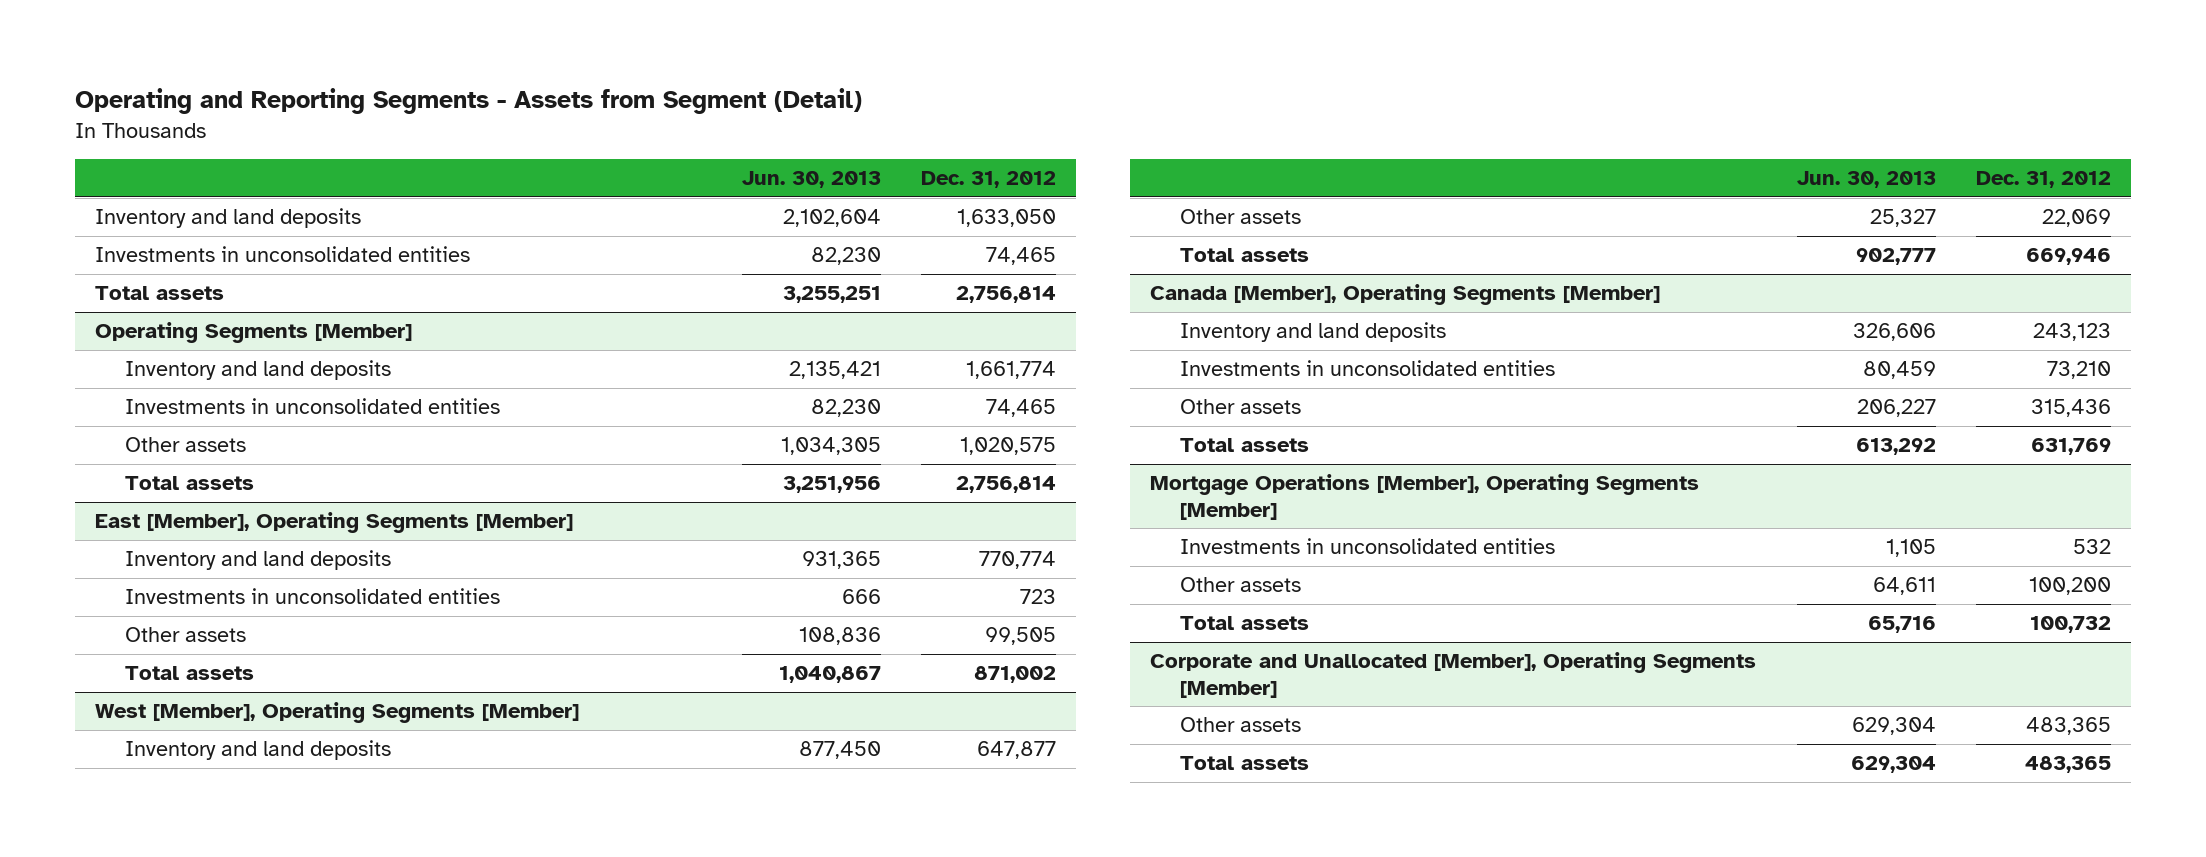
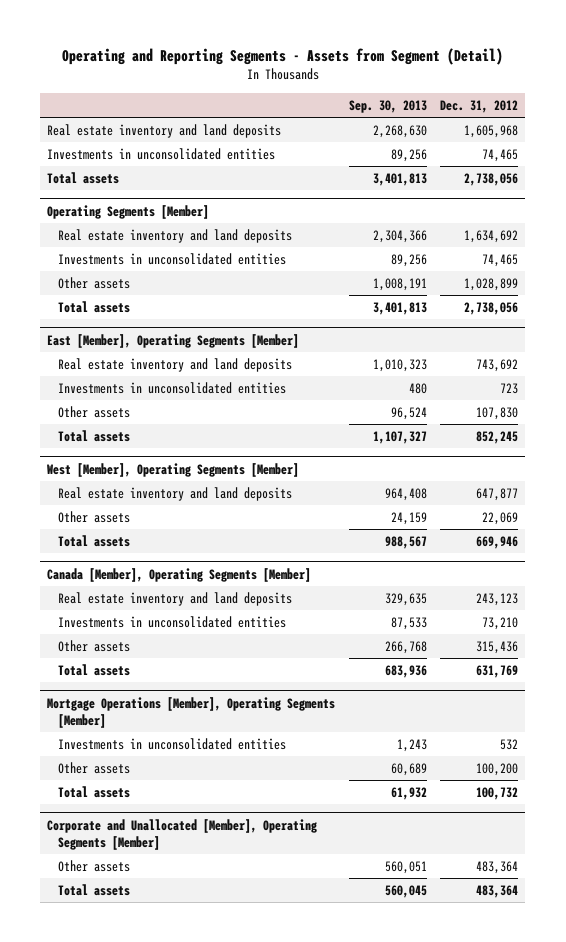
[741,171,881,189] Jun. 30, 2013 -> none
none -> [348,99,427,113] Sep. 30, 2013
[95,208,362,229] Inventory and land deposits -> [47,123,282,138] Real estate inventory and land deposits
[956,209,1056,228] 1,633,050 -> [464,124,519,138] 1,605,968
[955,286,1056,304] 2,756,814 -> [464,172,519,186] 2,738,056
[125,360,392,381] Inventory and land deposits -> [57,228,292,243] Real estate inventory and land deposits
[965,361,1056,380] 1,661,774 -> [464,229,519,243] 1,634,692
[959,437,1056,456] 1,020,575 -> [464,277,519,291] 1,028,899
[955,476,1056,494] 2,756,814 -> [464,301,519,315] 2,738,056
[125,550,392,571] Inventory and land deposits -> [57,357,292,372] Real estate inventory and land deposits
[978,551,1056,570] 770,774 -> [476,358,519,372] 743,692
[984,627,1056,646] 99,505 -> [476,406,519,420] 107,830
[973,666,1056,684] 871,002 -> [476,430,519,444] 852,245
[125,740,392,761] Inventory and land deposits -> [57,486,292,501] Real estate inventory and land deposits
[1180,322,1447,343] Inventory and land deposits -> [57,591,292,606] Real estate inventory and land deposits
[2026,717,2112,736] 483,365 -> [476,860,519,874] 483,364
[2025,756,2112,774] 483,365 -> [476,884,519,898] 483,364

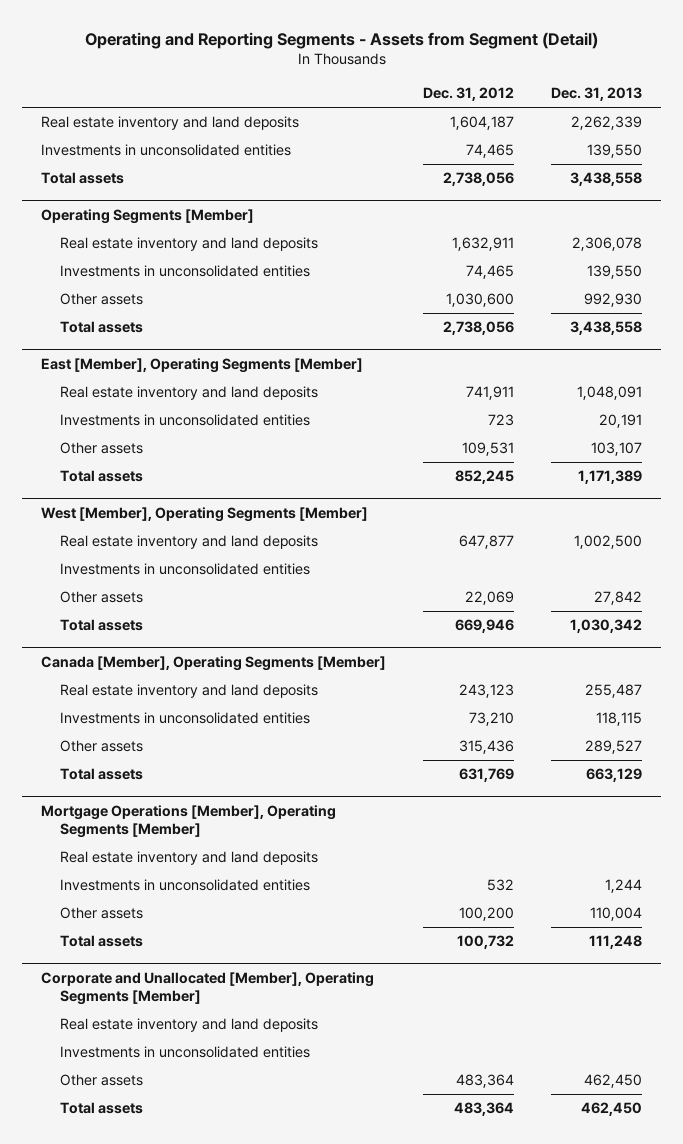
[348,99,427,113] Sep. 30, 2013 -> none
none -> [551,87,643,102] Dec. 31, 2013
[464,124,519,138] 1,605,968 -> [450,116,515,131] 1,604,187
[464,229,519,243] 1,634,692 -> [452,237,515,252] 1,632,911
[464,277,519,291] 1,028,899 -> [446,293,515,308] 1,030,600
[476,358,519,372] 743,692 -> [466,386,515,401] 741,911
[476,406,519,420] 107,830 -> [462,442,515,457] 109,531
none -> [59,563,310,576] Investments in unconsolidated entities
none -> [59,851,318,866] Real estate inventory and land deposits
none -> [59,1018,318,1033] Real estate inventory and land deposits
none -> [59,1046,310,1059] Investments in unconsolidated entities

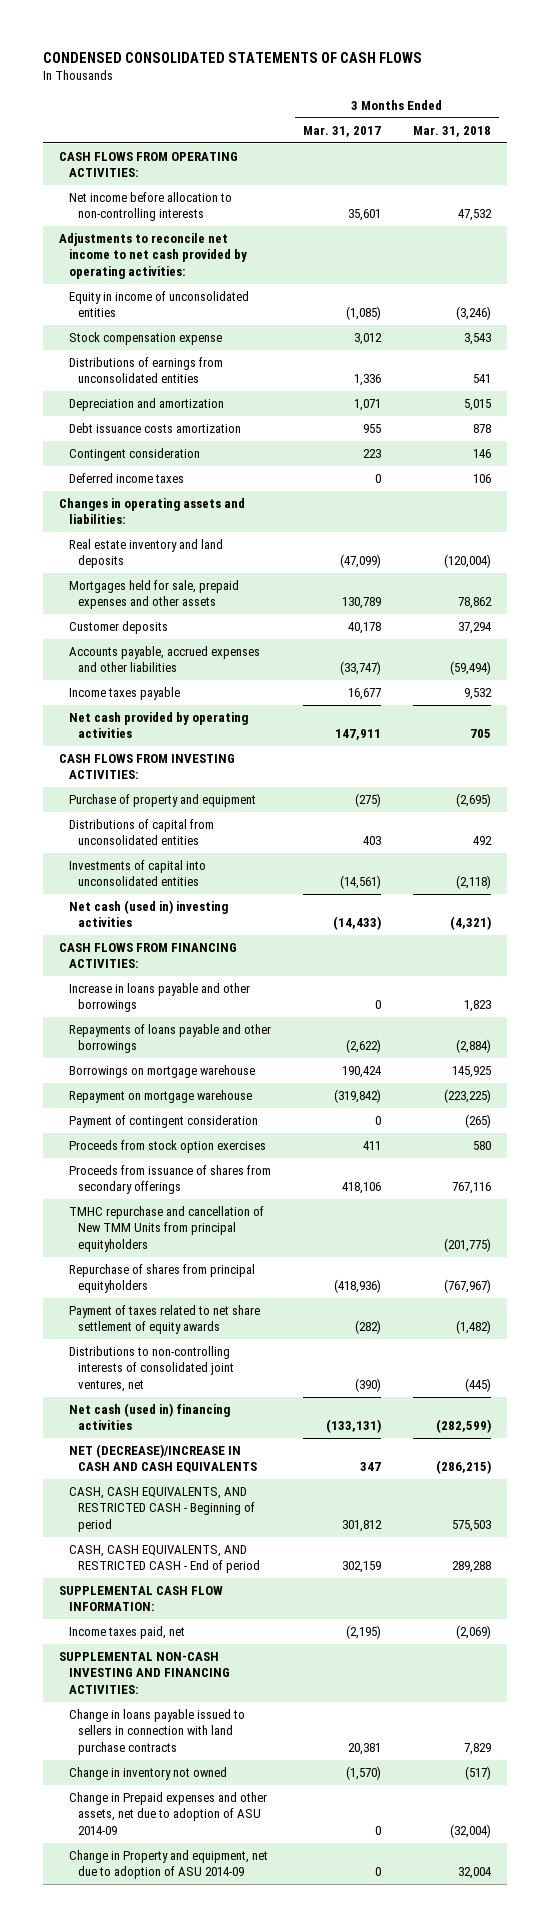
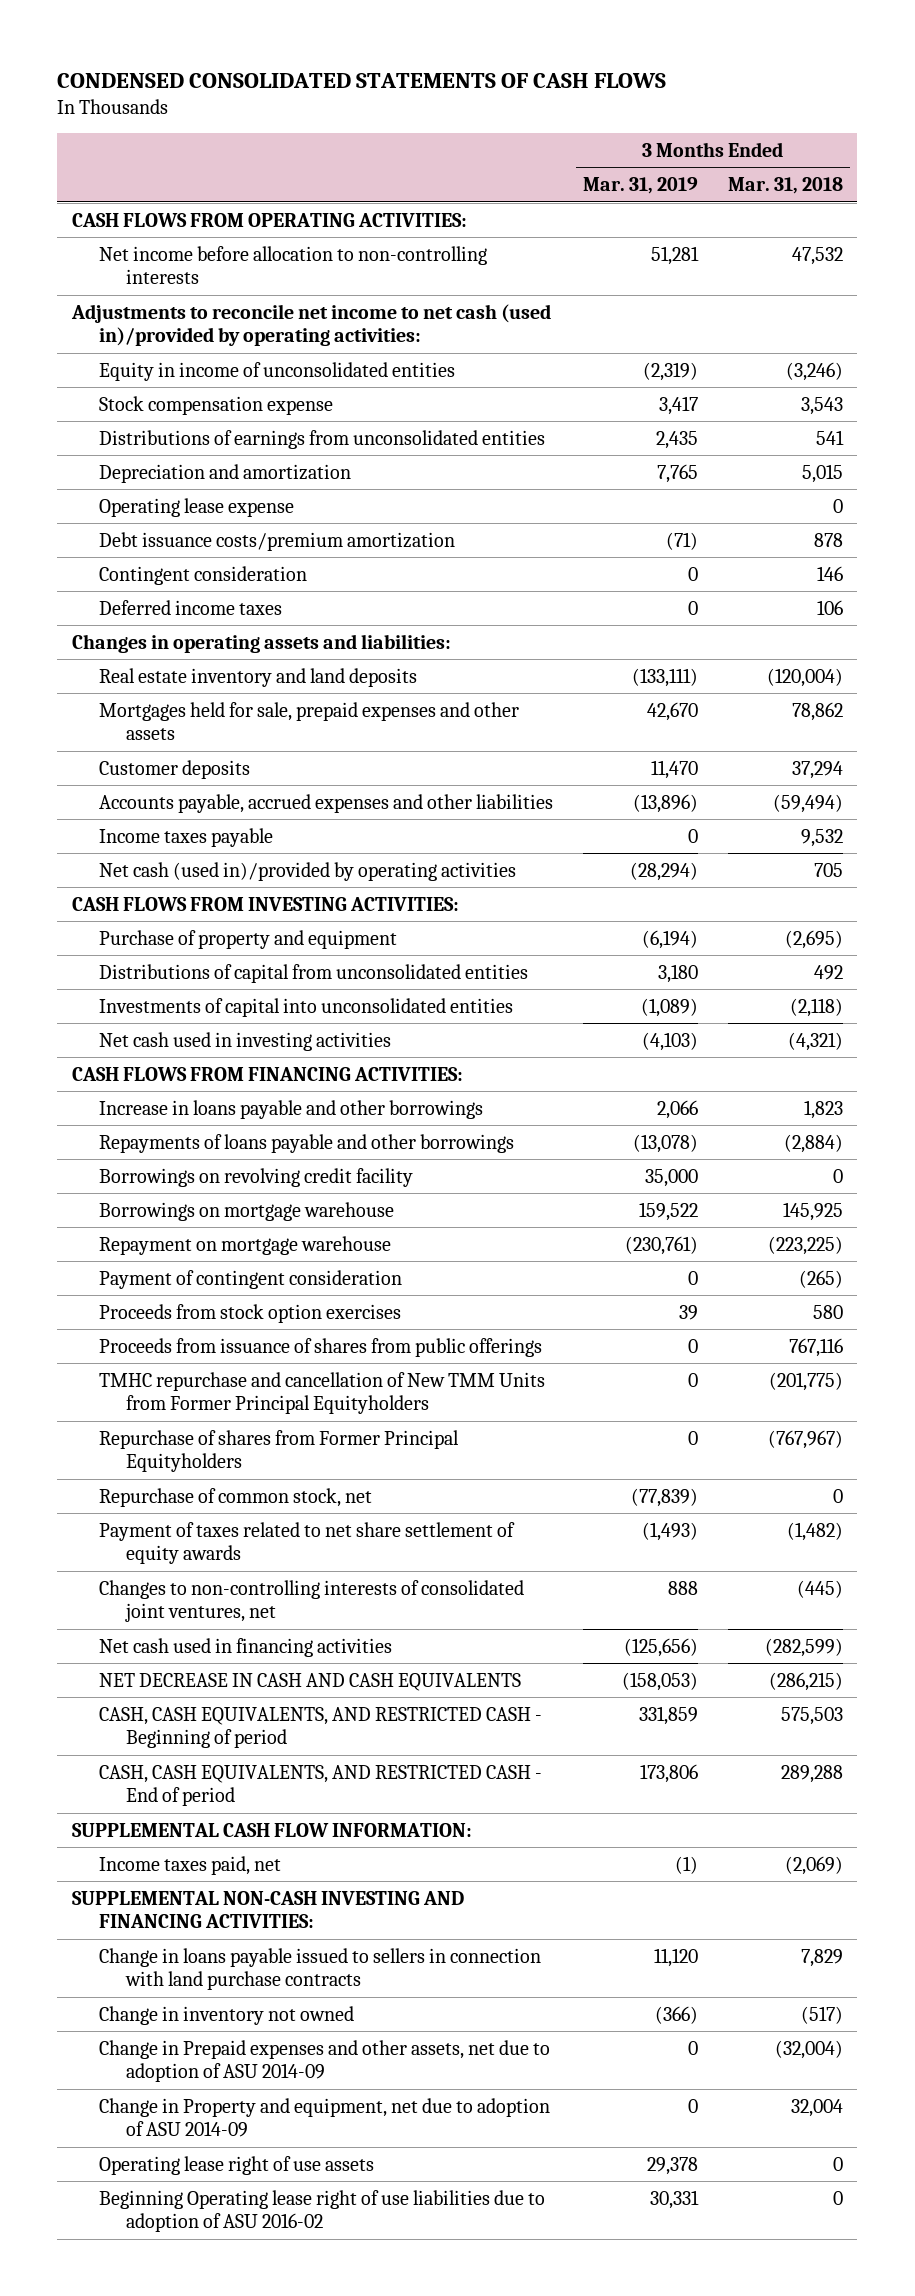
[302,125,381,137] Mar. 31, 2017 -> none
none -> [582,177,698,195] Mar. 31, 2019
[59,233,247,279] Adjustments to reconcile net income to net cash provided by operating activities: -> [71,303,552,347] Adjustments to reconcile net income to net cash (used in)/provided by operating activities:
none -> [99,497,295,517] Operating lease expense
[68,423,241,434] Debt issuance costs amortization -> [99,531,456,551] Debt issuance costs/premium amortization
[68,712,248,739] Net cash provided by operating activities -> [99,861,517,881] Net cash (used in)/provided by operating activities
[68,900,228,928] Net cash (used in) investing activities -> [99,1031,392,1051] Net cash used in investing activities
none -> [99,1167,414,1187] Borrowings on revolving credit facility
[68,1165,271,1195] Proceeds from issuance of shares from secondary offerings -> [99,1337,543,1357] Proceeds from issuance of shares from public offerings
[68,1206,264,1252] TMHC repurchase and cancellation of New TMM Units from principal equityholders -> [99,1371,546,1415] TMHC repurchase and cancellation of New TMM Units from Former Principal Equityholders
[68,1264,255,1294] Repurchase of shares from principal equityholders -> [99,1429,460,1473] Repurchase of shares from Former Principal Equityholders
none -> [99,1487,373,1507] Repurchase of common stock, net
[68,1346,234,1392] Distributions to non-controlling interests of consolidated joint ventures, net -> [99,1579,525,1623] Changes to non-controlling interests of consolidated joint ventures, net
[68,1403,230,1431] Net cash (used in) financing activities -> [99,1637,393,1657] Net cash used in financing activities
[68,1444,257,1474] NET (DECREASE)/INCREASE IN CASH AND CASH EQUIVALENTS -> [99,1672,522,1691] NET DECREASE IN CASH AND CASH EQUIVALENTS
none -> [99,2155,375,2175] Operating lease right of use assets
none -> [99,2189,546,2233] Beginning Operating lease right of use liabilities due to adoption of ASU 2016-02

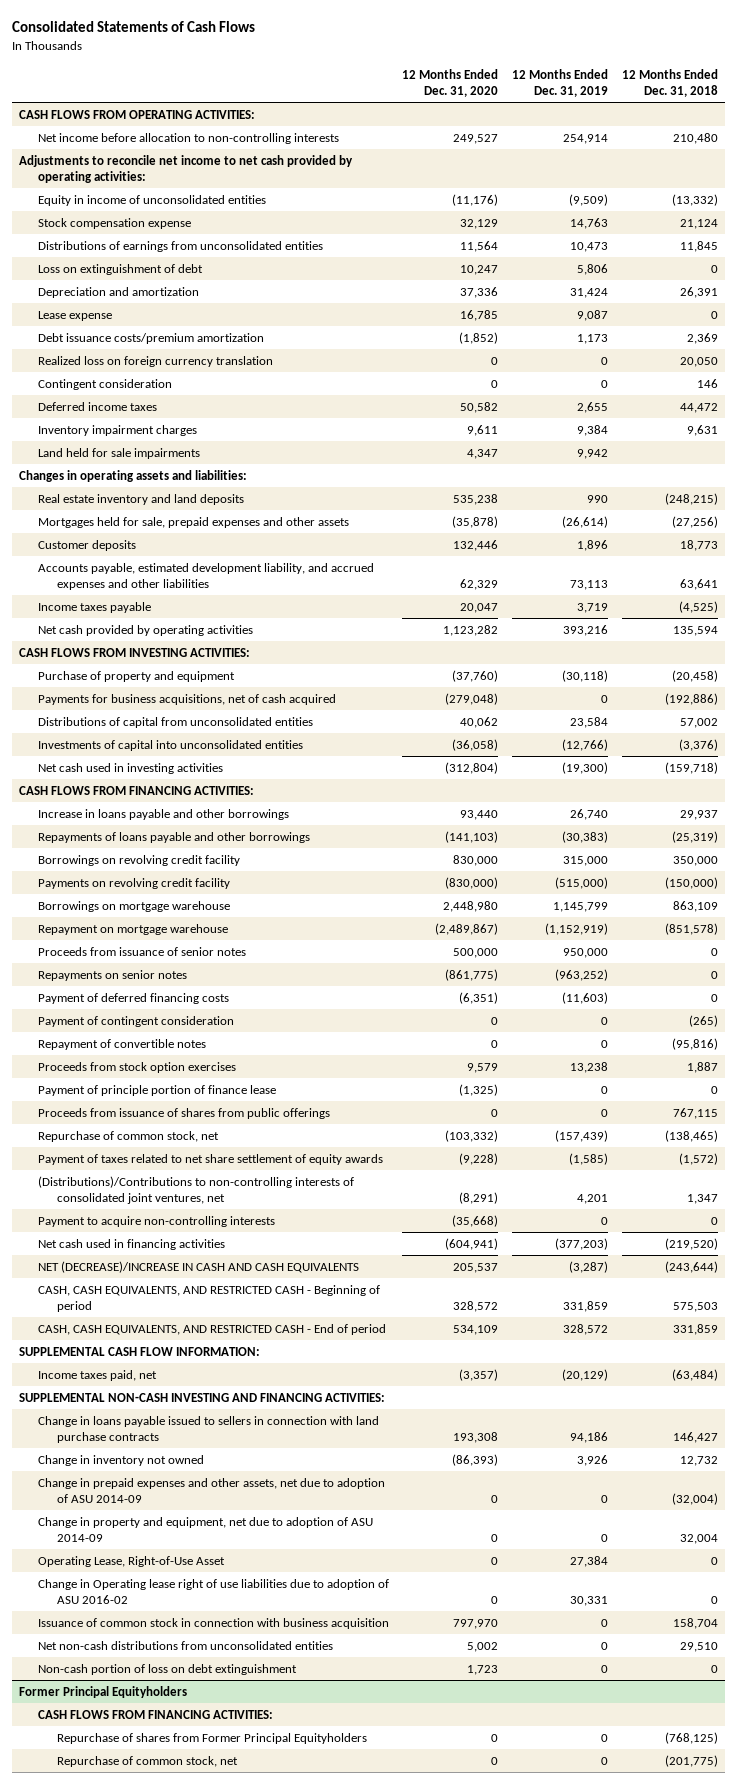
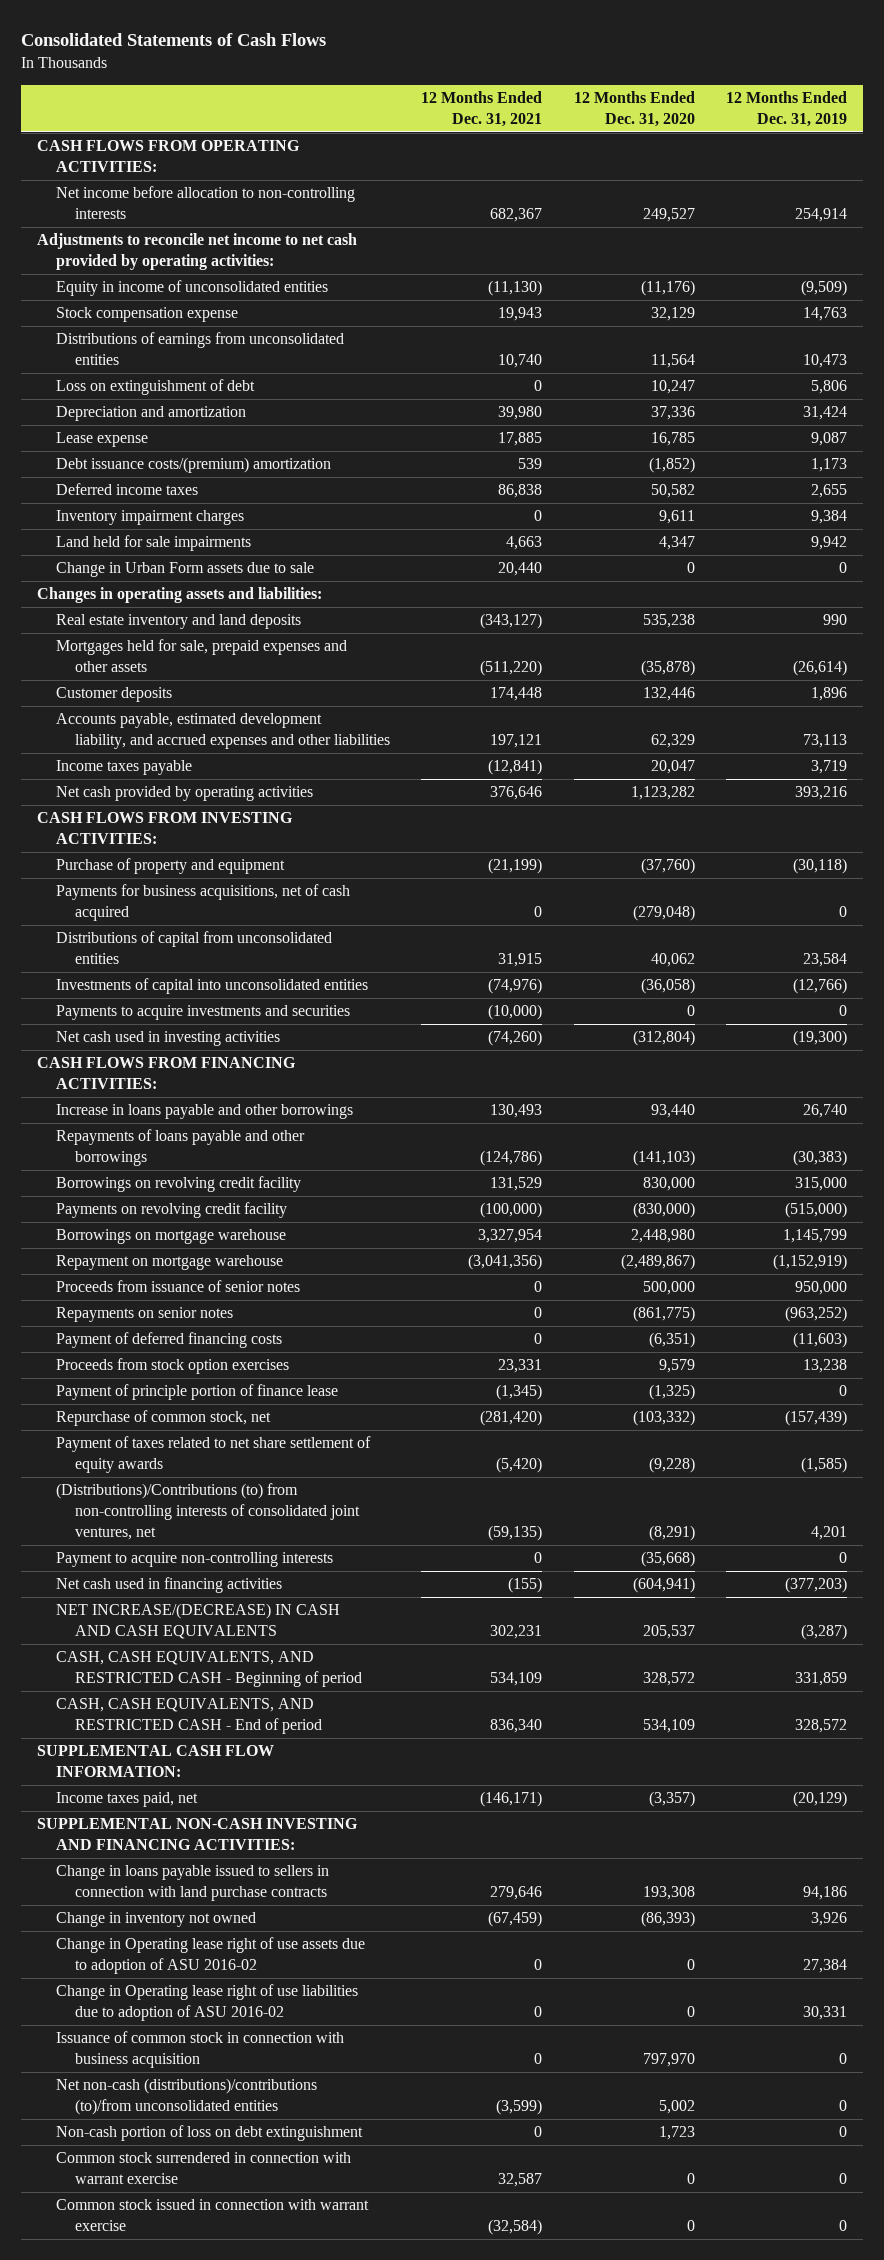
[621,68,718,97] 12 Months Ended Dec. 31, 2018 -> none
none -> [421,90,543,127] 12 Months Ended Dec. 31, 2021
[37,355,273,367] Realized loss on foreign currency translation -> none
[37,378,172,390] Contingent consideration -> none
[37,332,264,344] Debt issuance costs/premium amortization -> [55,457,331,474] Debt issuance costs/(premium) amortization
none -> [55,562,314,578] Change in Urban Form assets due to sale
none -> [55,1005,350,1021] Payments to acquire investments and securities
[37,1015,234,1027] Payment of contingent consideration -> none
[37,1038,206,1050] Repayment of convertible notes -> none
[37,1107,330,1119] Proceeds from issuance of shares from public offerings -> none
[37,1175,354,1204] (Distributions)/Contributions to non-controlling interests of consolidated joint ventures, net -> [55,1483,360,1541] (Distributions)/Contributions (to) from non-controlling interests of consolidated joint ventures, net
[37,1260,359,1273] NET (DECREASE)/INCREASE IN CASH AND CASH EQUIVALENTS -> [55,1603,340,1640] NET INCREASE/(DECREASE) IN CASH AND CASH EQUIVALENTS
[37,1477,385,1503] Change in prepaid expenses and other assets, net due to adoption of ASU 2014-09 -> none
[37,1516,373,1542] Change in property and equipment, net due to adoption of ASU 2014-09 -> none
[37,1555,225,1567] Operating Lease, Right-of-Use Asset -> [55,1937,365,1975] Change in Operating lease right of use assets due to adoption of ASU 2016-02
[37,1640,333,1650] Net non-cash distributions from unconsolidated entities -> [55,2078,317,2116] Net non-cash (distributions)/contributions (to)/from unconsolidated entities
[18,1685,187,1698] Former Principal Equityholders -> none
[37,1709,273,1719] CASH FLOWS FROM FINANCING ACTIVITIES: -> none
[56,1732,367,1744] Repurchase of shares from Former Principal Equityholders -> none
[56,1755,238,1767] Repurchase of common stock, net -> none
none -> [55,2152,351,2185] Common stock surrendered in connection with warrant exercise
none -> [55,2199,369,2232] Common stock issued in connection with warrant exercise

